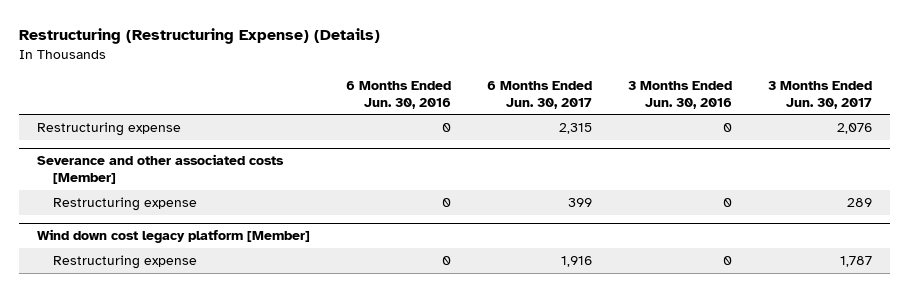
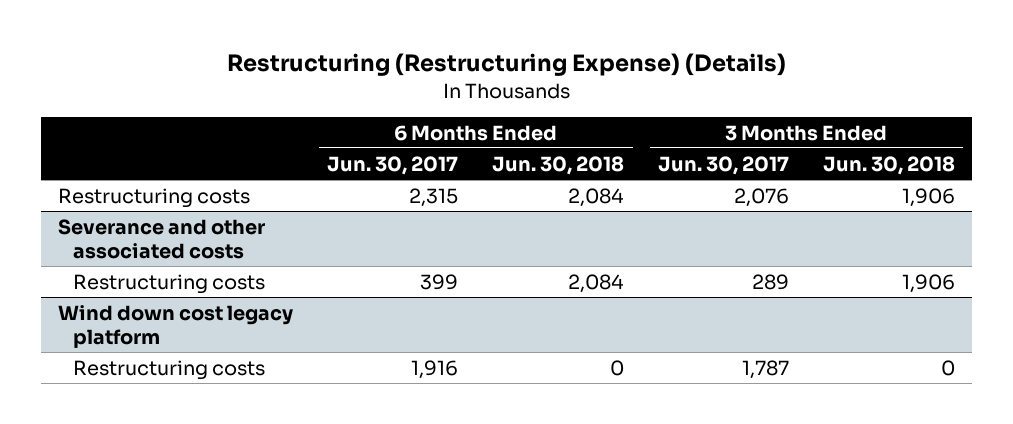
[346,81,452,109] 6 Months Ended Jun. 30, 2016 -> none
[628,81,733,109] 3 Months Ended Jun. 30, 2016 -> none
none -> [492,155,625,175] Jun. 30, 2018
none -> [822,155,955,175] Jun. 30, 2018
[36,122,181,137] Restructuring expense -> [58,187,251,208] Restructuring costs
[36,154,284,184] Severance and other associated costs [Member] -> [58,218,266,259] Severance and other associated costs
[52,197,197,212] Restructuring expense -> [73,273,266,294] Restructuring costs
[36,229,310,244] Wind down cost legacy platform [Member] -> [58,304,294,348] Wind down cost legacy platform
[52,255,197,270] Restructuring expense -> [73,359,266,380] Restructuring costs

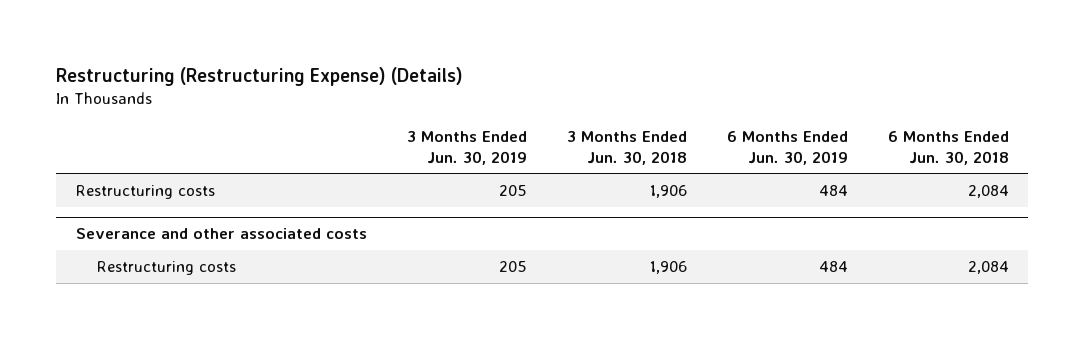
[327,155,459,175] Jun. 30, 2017 -> none
[657,155,789,175] Jun. 30, 2017 -> none
none -> [406,131,527,165] 3 Months Ended Jun. 30, 2019
none -> [726,131,848,165] 6 Months Ended Jun. 30, 2019
[58,304,294,348] Wind down cost legacy platform -> none
[73,359,266,380] Restructuring costs -> none

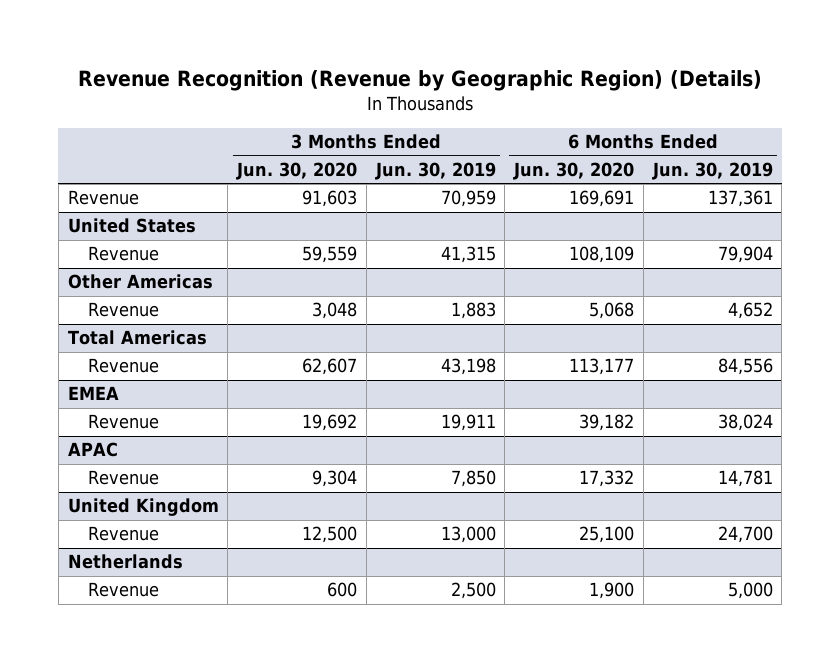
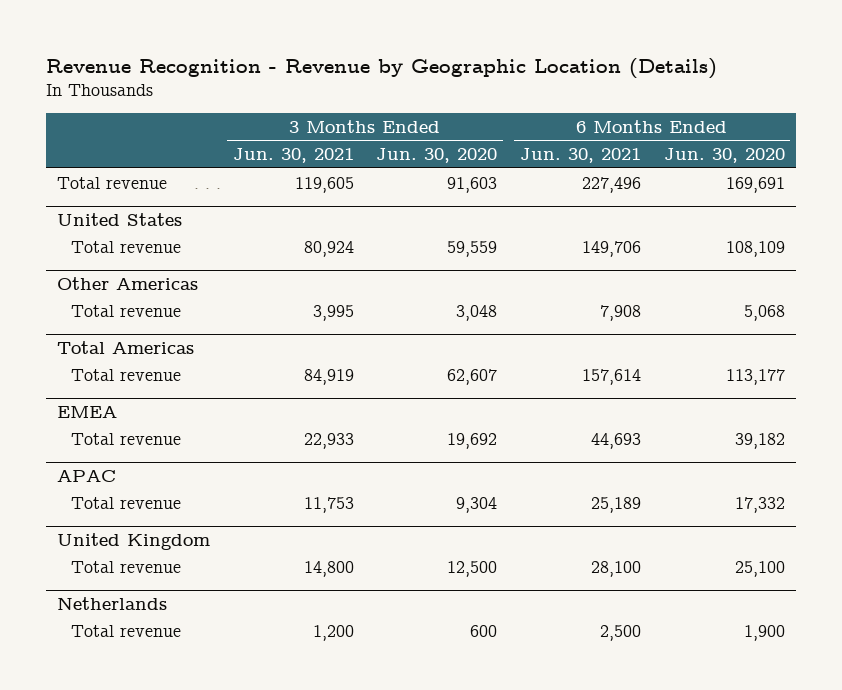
[78,69,763,91] Revenue Recognition (Revenue by Geographic Region) (Details) -> [45,57,717,79] Revenue Recognition - Revenue by Geographic Location (Details)
[374,161,496,180] Jun. 30, 2019 -> none
[651,161,773,180] Jun. 30, 2019 -> none
none -> [232,148,354,164] Jun. 30, 2021
none -> [520,148,642,164] Jun. 30, 2021
[67,190,139,206] Revenue -> [56,176,167,189] Total revenue
[87,246,159,262] Revenue -> [70,240,181,253] Total revenue
[87,302,159,318] Revenue -> [70,304,181,317] Total revenue
[87,358,159,374] Revenue -> [70,368,181,381] Total revenue
[87,414,159,430] Revenue -> [70,432,181,445] Total revenue
[87,470,159,486] Revenue -> [70,496,181,509] Total revenue
[87,526,159,542] Revenue -> [70,560,181,573] Total revenue
[87,582,159,598] Revenue -> [70,624,181,637] Total revenue

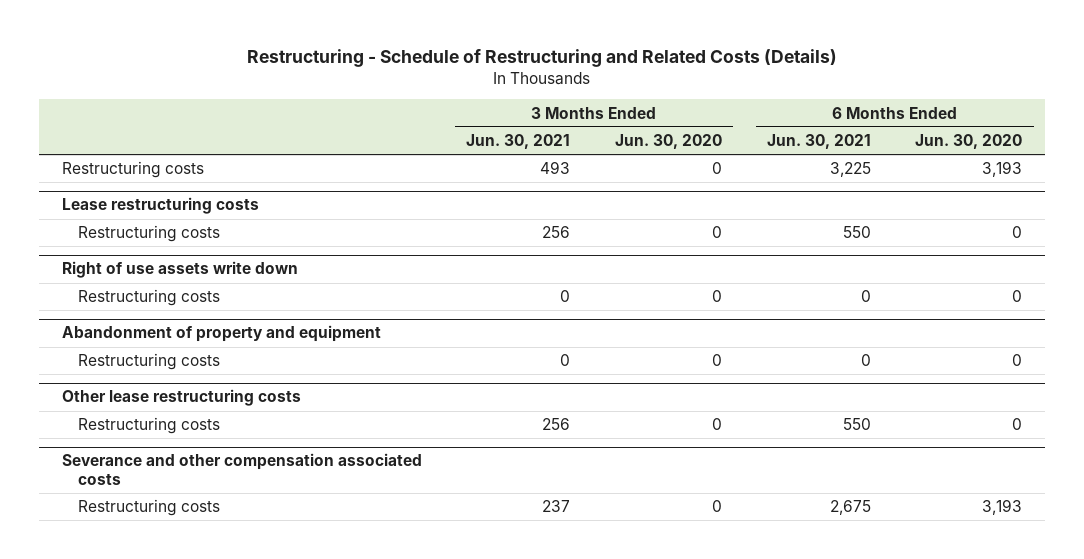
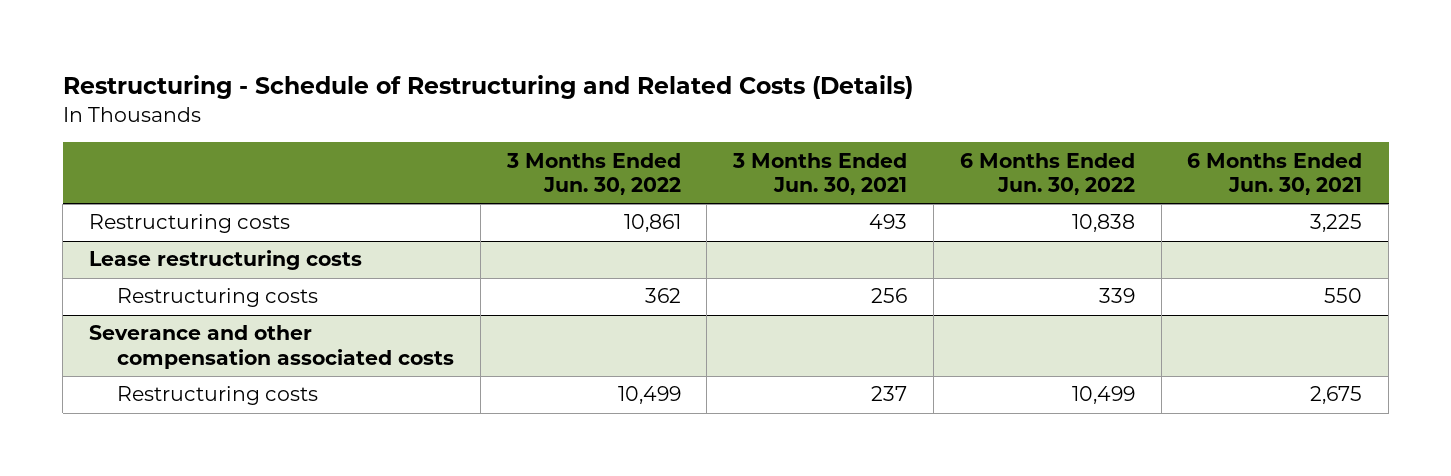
[615,134,723,150] Jun. 30, 2020 -> none
[915,134,1023,150] Jun. 30, 2020 -> none
none -> [505,152,681,196] 3 Months Ended Jun. 30, 2022
none -> [959,152,1135,196] 6 Months Ended Jun. 30, 2022
[61,261,298,279] Right of use assets write down -> none
[78,289,221,307] Restructuring costs -> none
[61,325,381,343] Abandonment of property and equipment -> none
[78,353,221,371] Restructuring costs -> none
[61,389,301,407] Other lease restructuring costs -> none
[78,417,221,435] Restructuring costs -> none

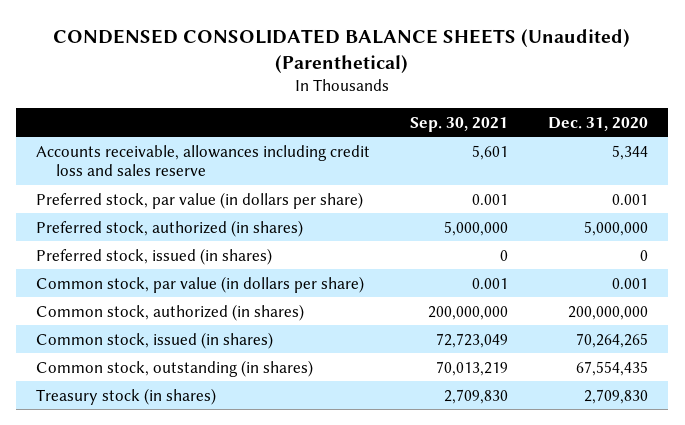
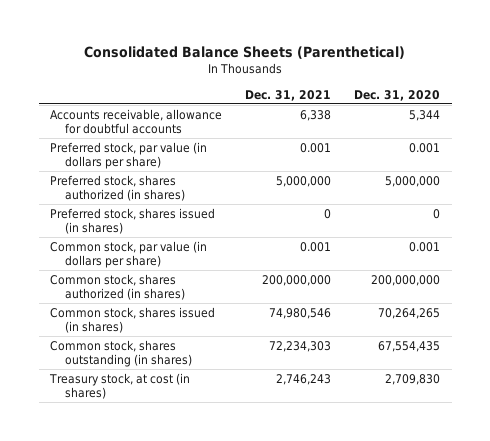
[53,28,631,73] CONDENSED CONSOLIDATED BALANCE SHEETS (Unaudited) (Parenthetical) -> [84,45,406,59] Consolidated Balance Sheets (Parenthetical)
[410,116,509,132] Sep. 30, 2021 -> none
none -> [245,89,332,101] Dec. 31, 2021
[36,144,371,177] Accounts receivable, allowances including credit loss and sales reserve -> [50,108,223,134] Accounts receivable, allowance for doubtful accounts
[36,219,304,237] Preferred stock, authorized (in shares) -> [50,174,185,201] Preferred stock, shares authorized (in shares)
[36,247,273,265] Preferred stock, issued (in shares) -> [50,207,216,234] Preferred stock, shares issued (in shares)
[36,303,305,321] Common stock, authorized (in shares) -> [50,273,185,300] Common stock, shares authorized (in shares)
[36,331,274,349] Common stock, issued (in shares) -> [50,306,216,333] Common stock, shares issued (in shares)
[36,359,314,377] Common stock, outstanding (in shares) -> [50,339,192,367] Common stock, shares outstanding (in shares)
[36,387,217,405] Treasury stock (in shares) -> [49,372,191,399] Treasury stock, at cost (in shares)

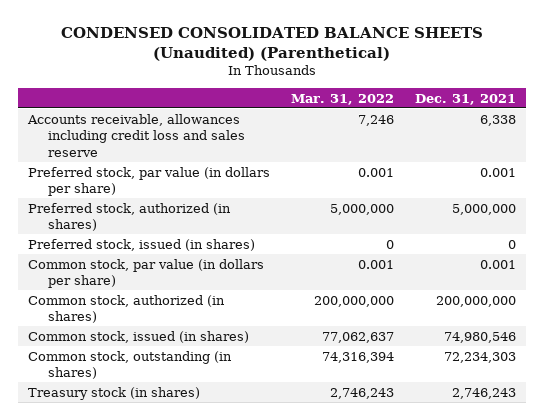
[84,45,406,59] Consolidated Balance Sheets (Parenthetical) -> [60,26,483,61] CONDENSED CONSOLIDATED BALANCE SHEETS (Unaudited) (Parenthetical)
[354,89,441,101] Dec. 31, 2020 -> none
none -> [290,93,394,105] Mar. 31, 2022
[50,108,223,134] Accounts receivable, allowance for doubtful accounts -> [27,113,246,157] Accounts receivable, allowances including credit loss and sales reserve
[50,174,185,201] Preferred stock, shares authorized (in shares) -> [28,202,232,232] Preferred stock, authorized (in shares)
[50,207,216,234] Preferred stock, shares issued (in shares) -> [28,238,256,251] Preferred stock, issued (in shares)
[50,273,185,300] Common stock, shares authorized (in shares) -> [28,294,226,324] Common stock, authorized (in shares)
[50,306,216,333] Common stock, shares issued (in shares) -> [28,330,250,343] Common stock, issued (in shares)
[50,339,192,367] Common stock, shares outstanding (in shares) -> [28,350,233,380] Common stock, outstanding (in shares)
[49,372,191,399] Treasury stock, at cost (in shares) -> [28,386,201,400] Treasury stock (in shares)

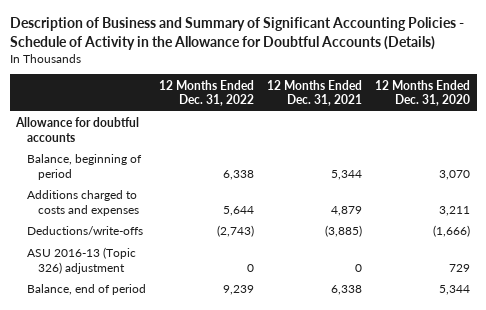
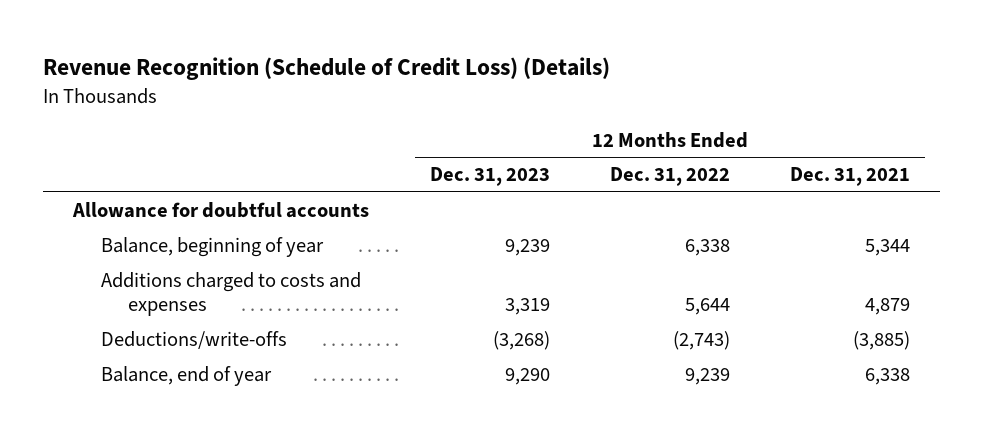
[9,17,464,50] Description of Business and Summary of Significant Accounting Policies - Schedule of Activity in the Allowance for Doubtful Accounts (Details) -> [43,57,611,81] Revenue Recognition (Schedule of Credit Loss) (Details)
[375,79,471,106] 12 Months Ended Dec. 31, 2020 -> none
none -> [429,167,550,187] Dec. 31, 2023
[27,154,143,180] Balance, beginning of period -> [100,236,324,257] Balance, beginning of year
[27,247,137,274] ASU 2016-13 (Topic 326) adjustment -> none
[27,284,147,296] Balance, end of period -> [100,365,272,386] Balance, end of year

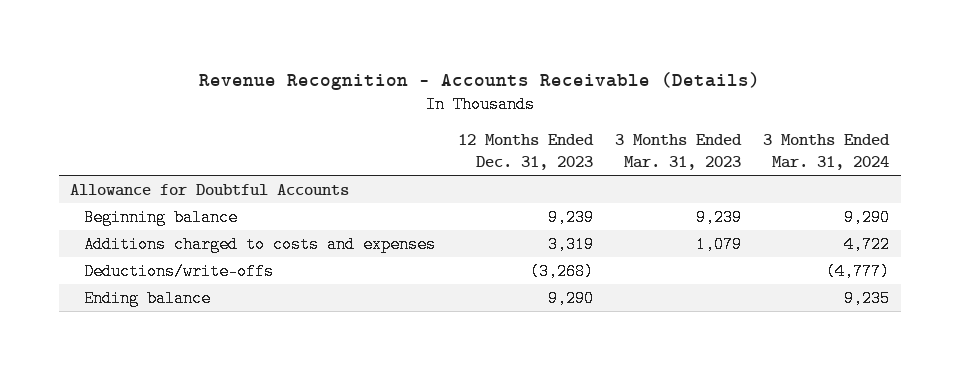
[43,57,611,81] Revenue Recognition (Schedule of Credit Loss) (Details) -> [198,71,760,90] Revenue Recognition - Accounts Receivable (Details)
[609,167,730,187] Dec. 31, 2022 -> none
[789,167,910,187] Dec. 31, 2021 -> none
none -> [615,134,743,171] 3 Months Ended Mar. 31, 2023
none -> [763,134,891,171] 3 Months Ended Mar. 31, 2024
[72,201,370,218] Allowance for doubtful accounts -> [70,183,350,196] Allowance for Doubtful Accounts
[100,236,324,257] Balance, beginning of year -> [84,208,239,226] Beginning balance
[100,365,272,386] Balance, end of year -> [84,289,212,307] Ending balance

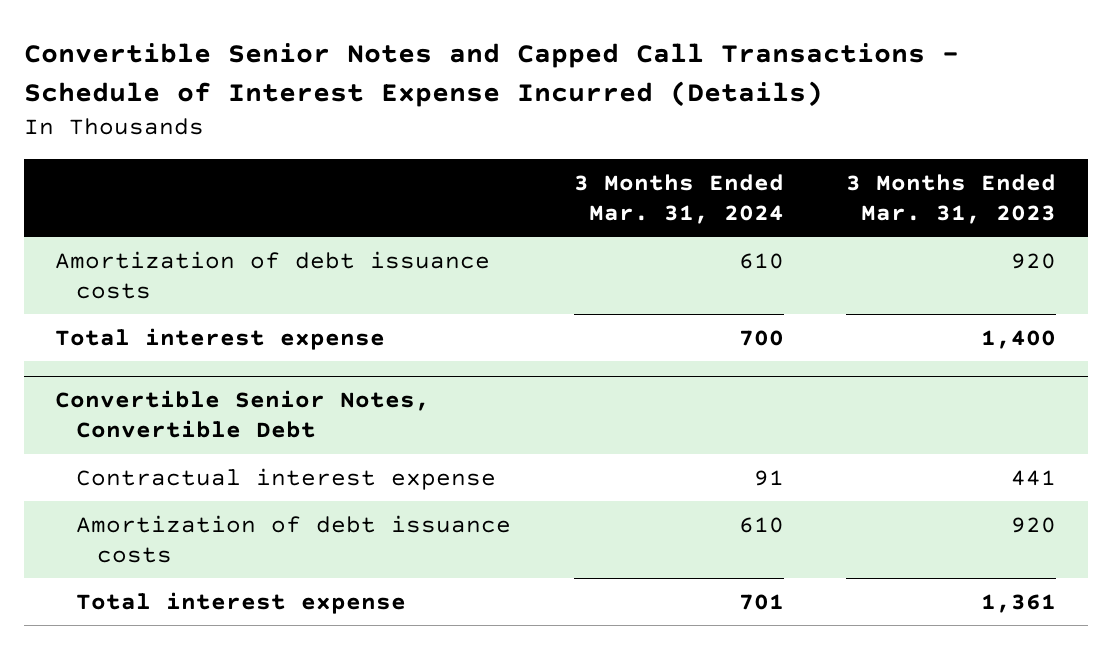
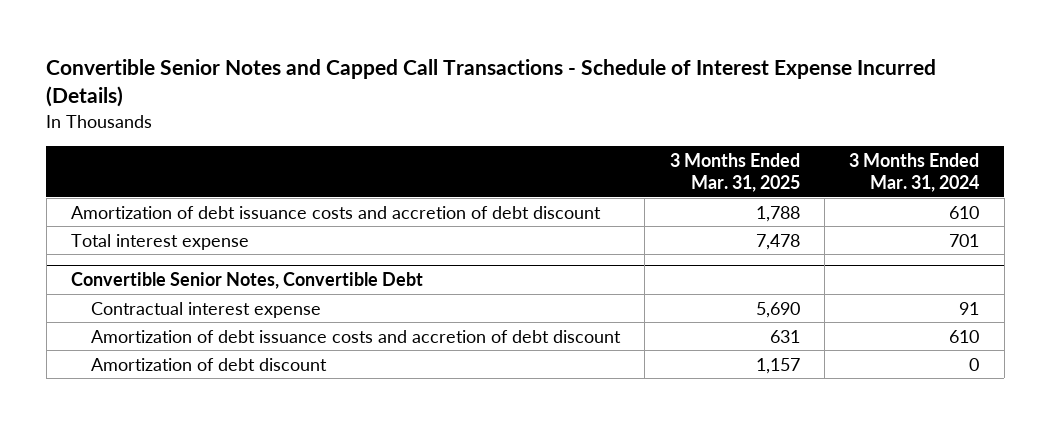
[846,173,1057,225] 3 Months Ended Mar. 31, 2023 -> none
none -> [669,152,800,193] 3 Months Ended Mar. 31, 2025
[55,250,491,300] Amortization of debt issuance costs -> [71,205,602,219] Amortization of debt issuance costs and accretion of debt discount
[738,329,784,346] 700 -> [949,233,980,247] 701
[76,591,407,614] Total interest expense -> none
[76,514,512,564] Amortization of debt issuance costs -> [90,329,621,343] Amortization of debt issuance costs and accretion of debt discount
none -> [90,357,327,371] Amortization of debt discount

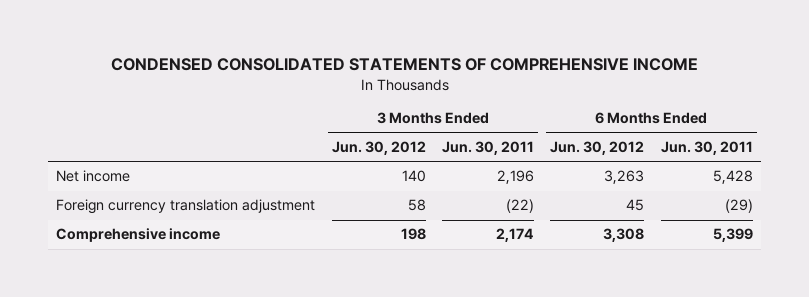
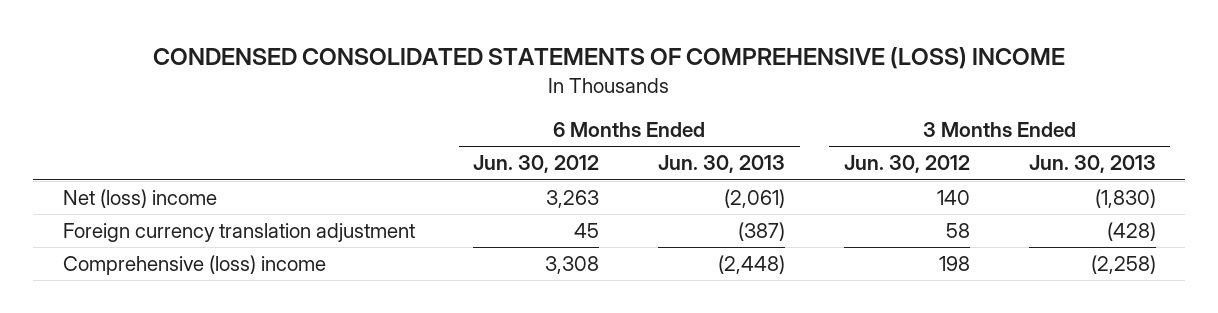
[110,58,698,72] CONDENSED CONSOLIDATED STATEMENTS OF COMPREHENSIVE INCOME -> [153,47,1066,70] CONDENSED CONSOLIDATED STATEMENTS OF COMPREHENSIVE (LOSS) INCOME
[442,140,535,155] Jun. 30, 2011 -> none
[660,140,753,155] Jun. 30, 2011 -> none
none -> [658,155,786,174] Jun. 30, 2013
none -> [1028,155,1156,174] Jun. 30, 2013
[56,170,131,183] Net income -> [62,189,217,209] Net (loss) income
[56,228,221,243] Comprehensive income -> [62,255,326,276] Comprehensive (loss) income

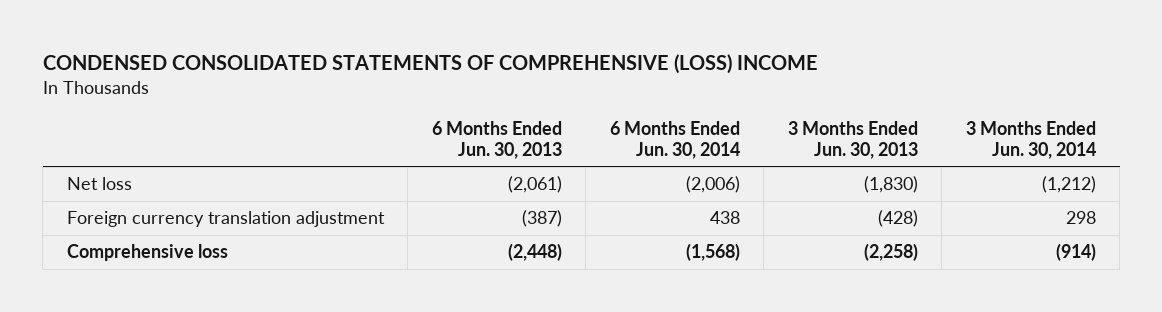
[473,155,600,174] Jun. 30, 2012 -> none
[844,155,971,174] Jun. 30, 2012 -> none
none -> [609,120,740,159] 6 Months Ended Jun. 30, 2014
none -> [965,120,1096,159] 3 Months Ended Jun. 30, 2014
[62,189,217,209] Net (loss) income -> [66,177,132,191] Net loss
[62,255,326,276] Comprehensive (loss) income -> [66,244,228,262] Comprehensive loss

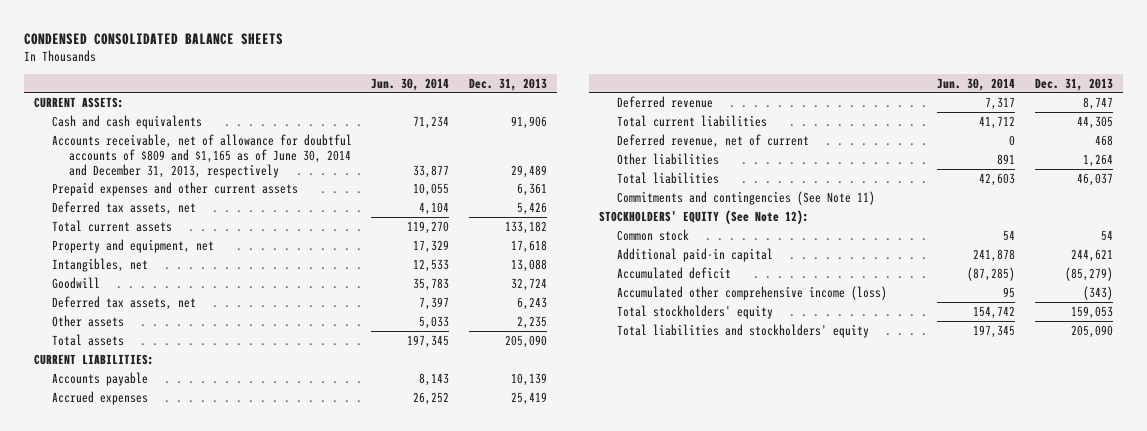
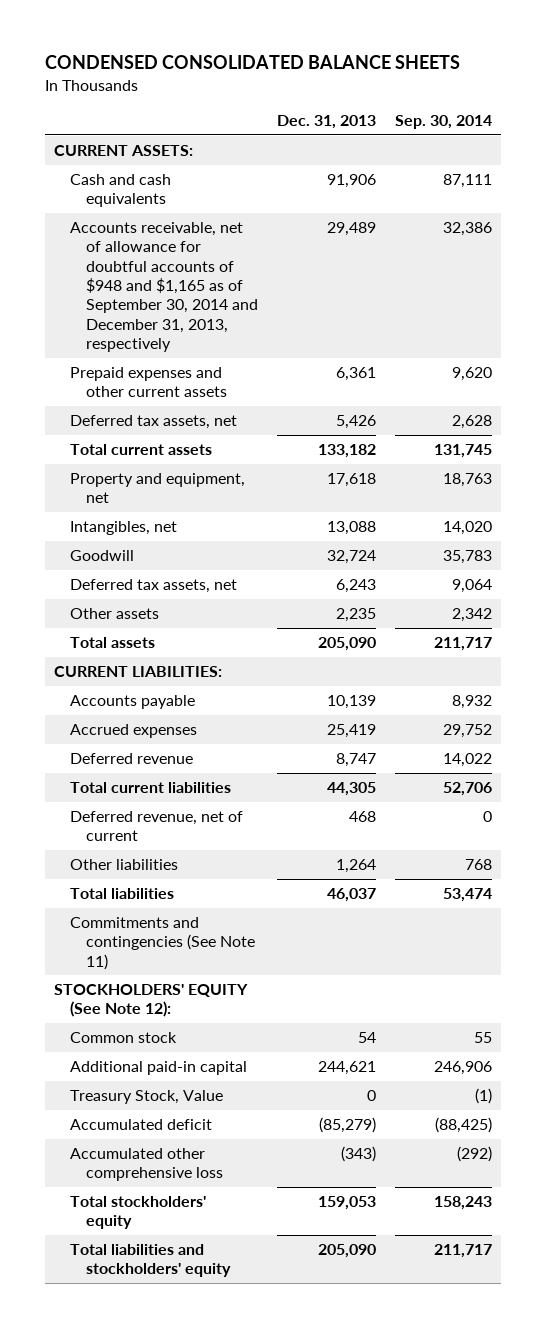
[371,77,450,91] Jun. 30, 2014 -> none
none -> [394,115,492,130] Sep. 30, 2014
[51,133,352,178] Accounts receivable, net of allowance for doubtful accounts of $809 and $1,165 as of June 30, 2014 and December 31, 2013, respectively -> [70,221,259,353] Accounts receivable, net of allowance for doubtful accounts of $948 and $1,165 as of September 30, 2014 and December 31, 2013, respectively
none -> [70,1089,224,1104] Treasury Stock, Value
[617,285,888,300] Accumulated other comprehensive income (loss) -> [70,1147,224,1182] Accumulated other comprehensive loss

